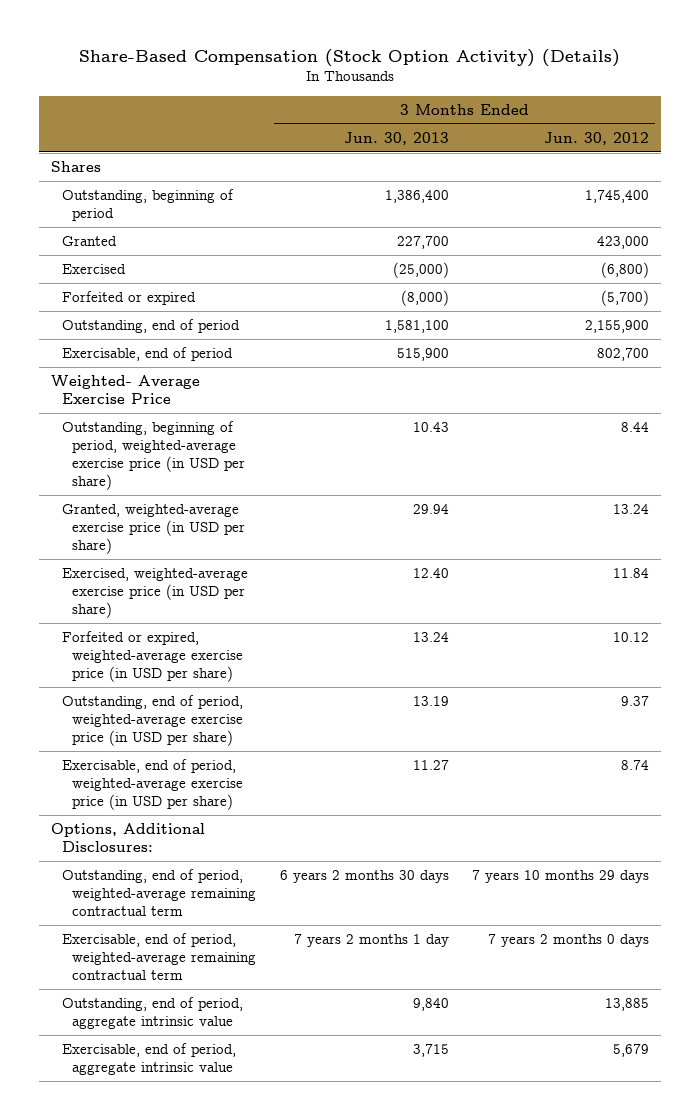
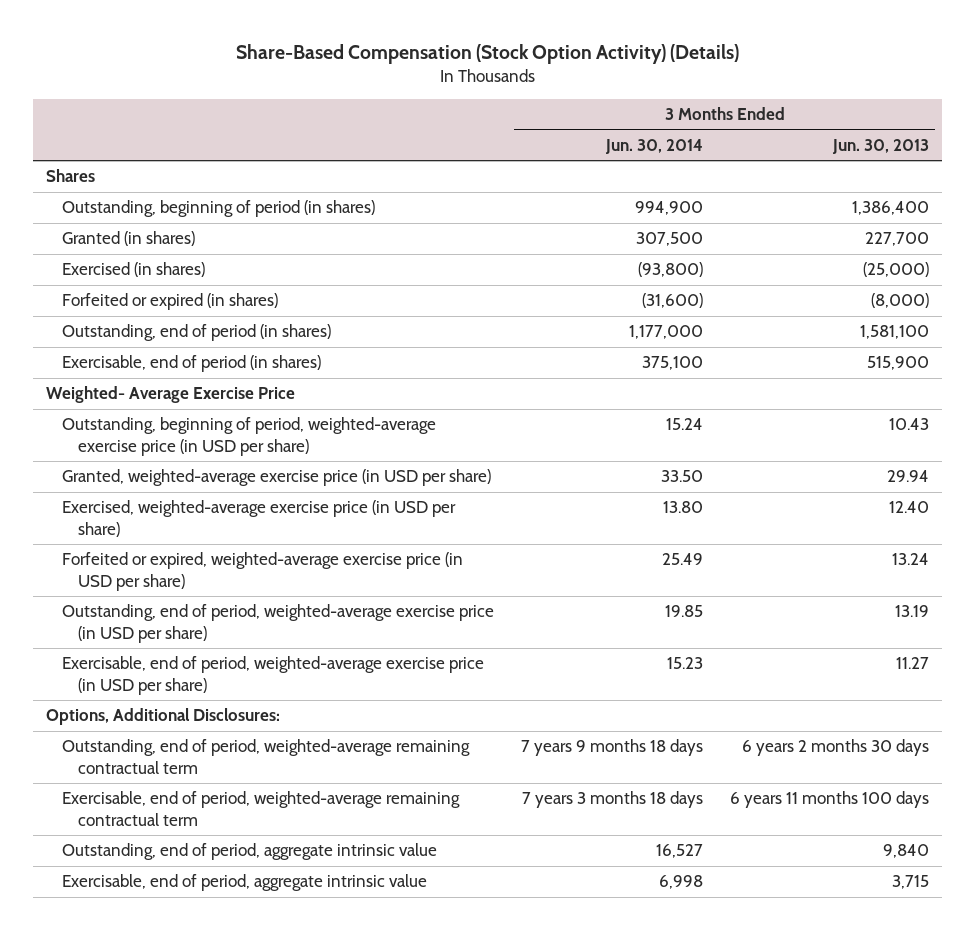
[544,131,650,145] Jun. 30, 2012 -> none
none -> [605,138,704,154] Jun. 30, 2014
[61,189,234,222] Outstanding, beginning of period -> [62,200,376,218] Outstanding, beginning of period (in shares)
[61,236,117,247] Granted -> [62,231,196,247] Granted (in shares)
[61,264,126,275] Exercised -> [62,262,206,278] Exercised (in shares)
[61,291,196,306] Forfeited or expired -> [62,293,279,311] Forfeited or expired (in shares)
[61,319,240,334] Outstanding, end of period -> [62,324,332,342] Outstanding, end of period (in shares)
[61,347,233,362] Exercisable, end of period -> [62,355,322,373] Exercisable, end of period (in shares)
[293,934,449,948] 7 years 2 months 1 day -> [729,791,929,809] 6 years 11 months 100 days

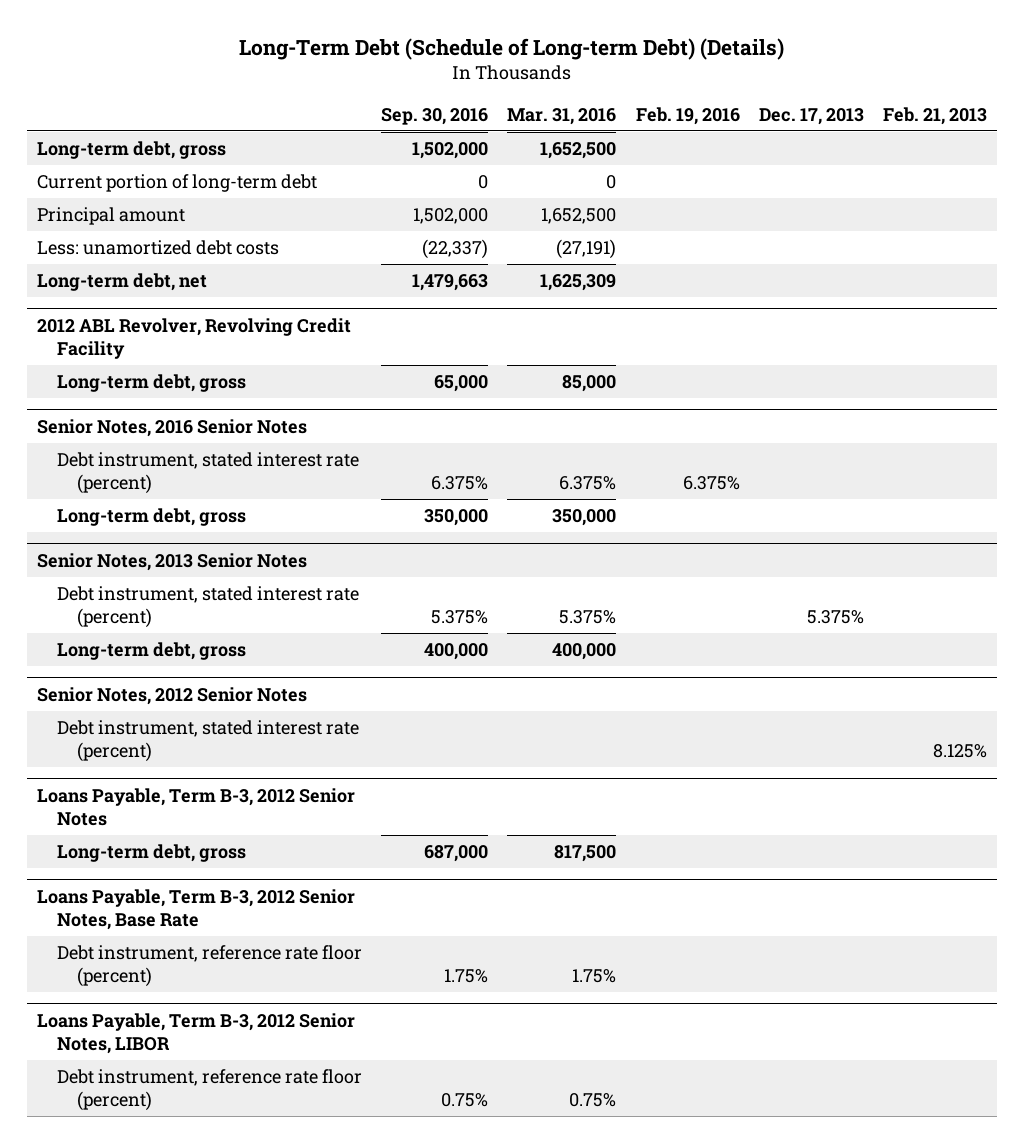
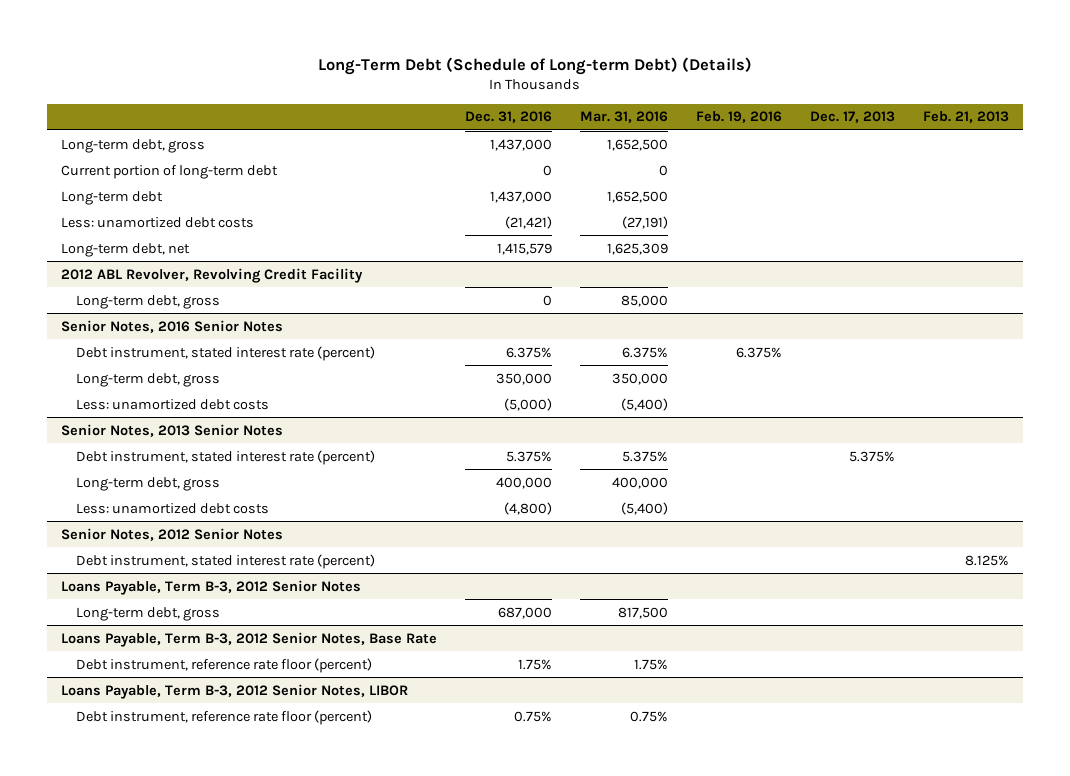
[381,107,489,125] Sep. 30, 2016 -> none
none -> [465,111,553,124] Dec. 31, 2016
[36,207,185,226] Principal amount -> [61,190,164,205] Long-term debt
none -> [75,398,269,410] Less: unamortized debt costs
none -> [75,502,269,514] Less: unamortized debt costs

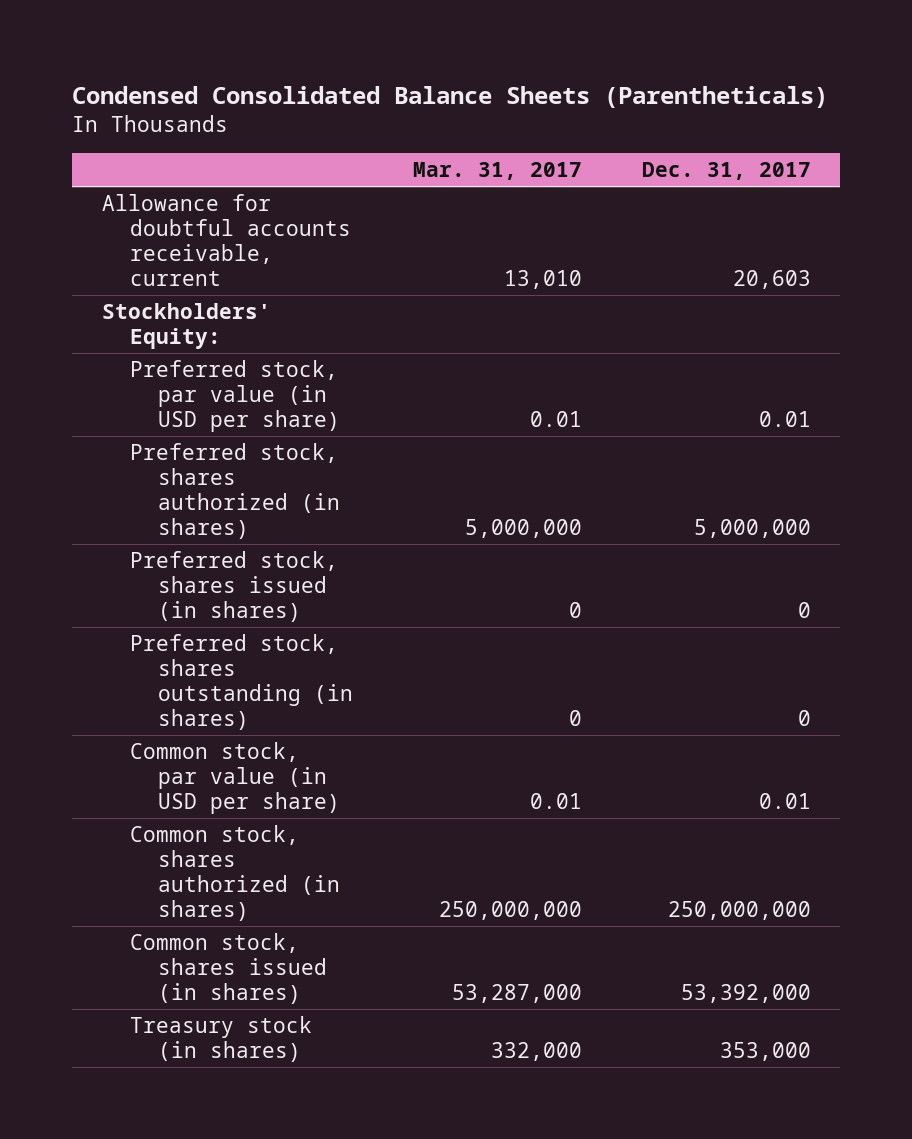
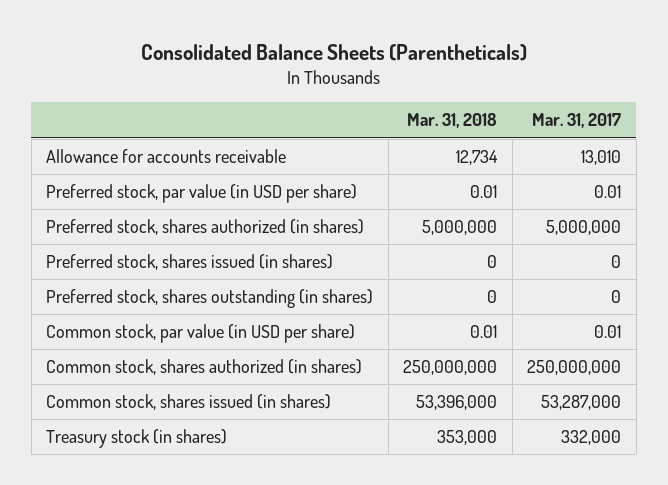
[71,85,828,108] Condensed Consolidated Balance Sheets (Parentheticals) -> [140,43,527,61] Consolidated Balance Sheets (Parentheticals)
[641,162,811,181] Dec. 31, 2017 -> none
none -> [407,113,498,129] Mar. 31, 2018
[101,303,271,350] Stockholders' Equity: -> none
[101,194,351,286] Allowance for doubtful accounts receivable, current -> [46,149,287,164] Allowance for accounts receivable

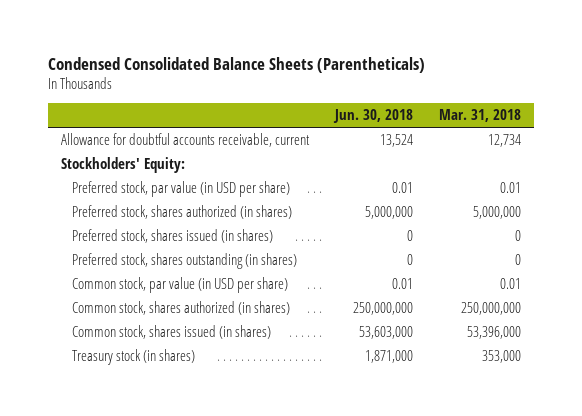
[140,43,527,61] Consolidated Balance Sheets (Parentheticals) -> [47,56,425,73] Condensed Consolidated Balance Sheets (Parentheticals)
[532,113,622,129] Mar. 31, 2017 -> none
none -> [332,109,413,124] Jun. 30, 2018
[46,149,287,164] Allowance for accounts receivable -> [60,133,310,148] Allowance for doubtful accounts receivable, current
none -> [60,157,185,174] Stockholders' Equity:

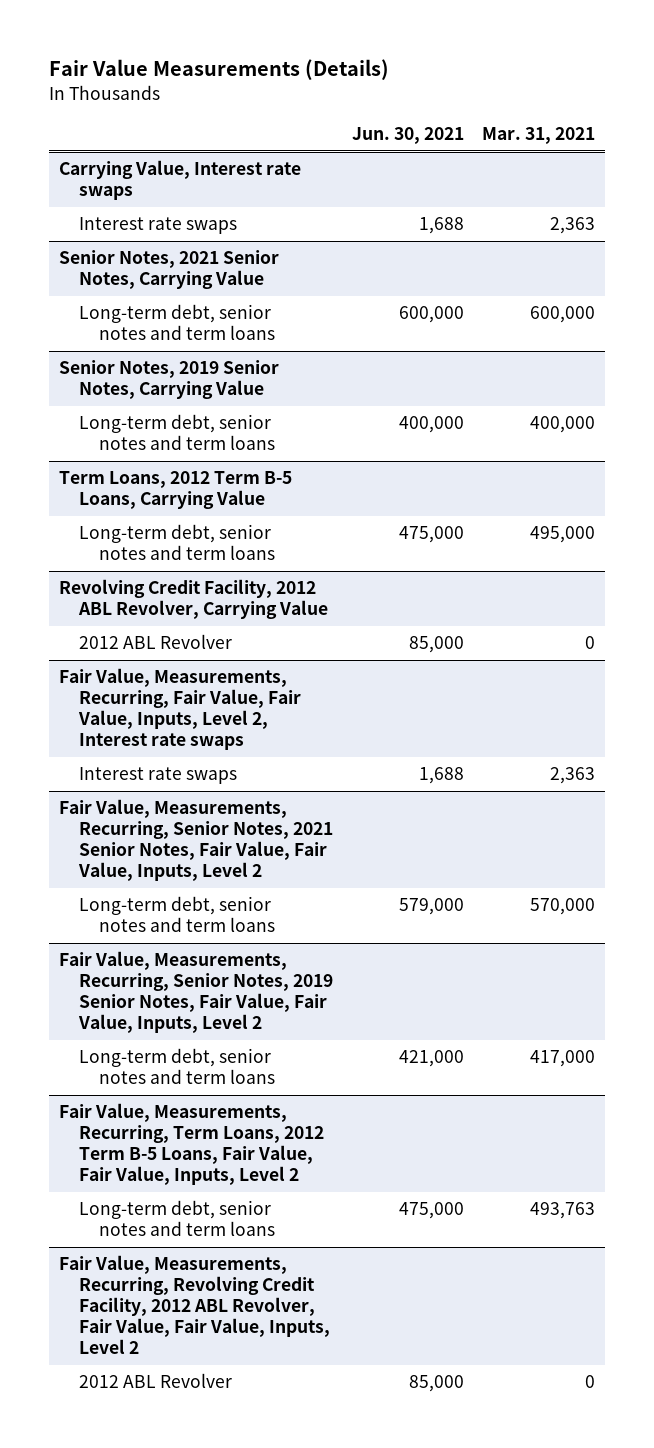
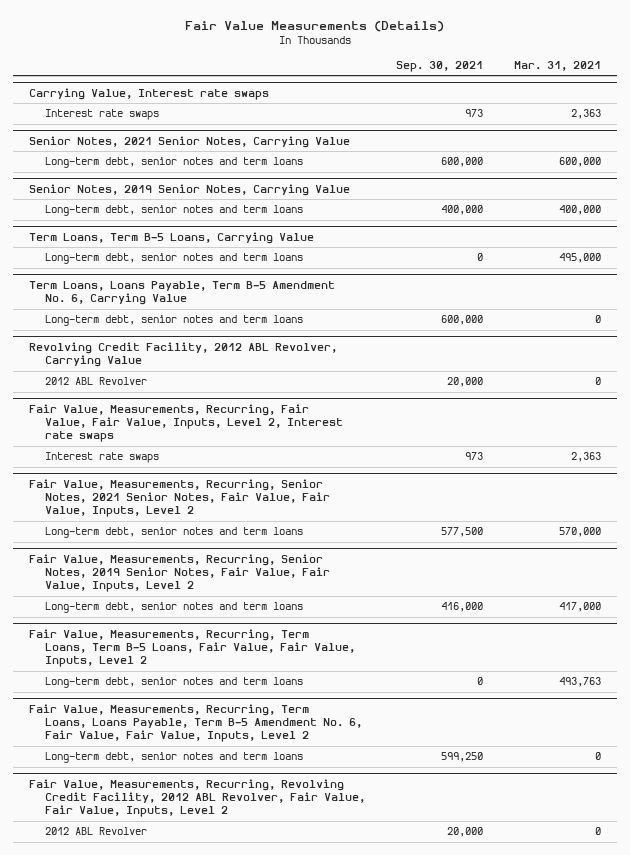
[351,127,464,145] Jun. 30, 2021 -> none
none -> [396,60,484,72] Sep. 30, 2021
[58,471,292,510] Term Loans, 2012 Term B-5 Loans, Carrying Value -> [28,231,314,244] Term Loans, Term B-5 Loans, Carrying Value
none -> [28,280,335,306] Term Loans, Loans Payable, Term B-5 Amendment No. 6, Carrying Value
none -> [45,315,304,327] Long-term debt, senior notes and term loans
[58,1103,324,1186] Fair Value, Measurements, Recurring, Term Loans, 2012 Term B-5 Loans, Fair Value, Fair Value, Inputs, Level 2 -> [28,628,356,668] Fair Value, Measurements, Recurring, Term Loans, Term B-5 Loans, Fair Value, Fair Value, Inputs, Level 2
none -> [28,703,363,743] Fair Value, Measurements, Recurring, Term Loans, Loans Payable, Term B-5 Amendment No. 6, Fair Value, Fair Value, Inputs, Level 2
none -> [45,752,304,764] Long-term debt, senior notes and term loans

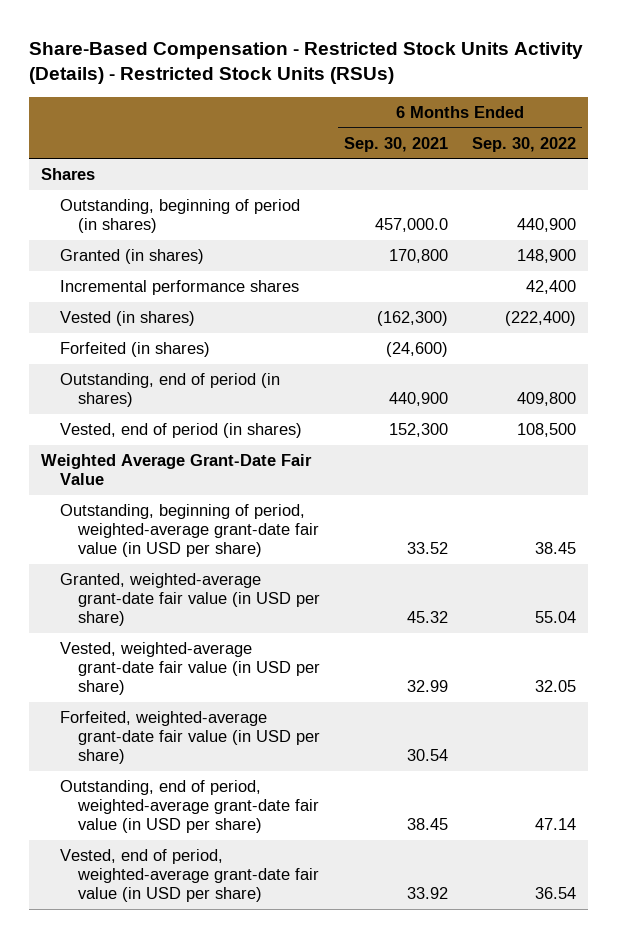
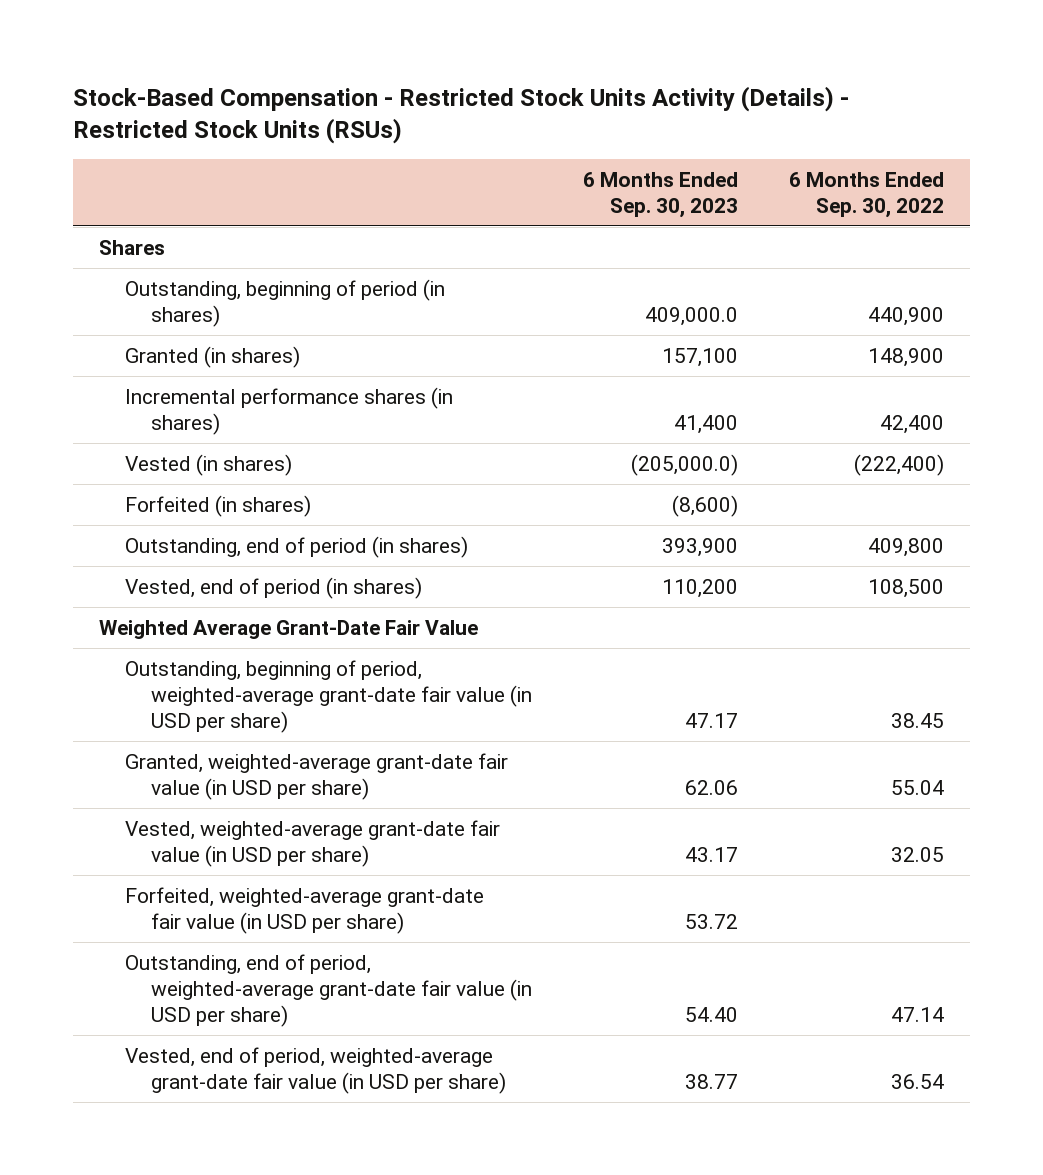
[29,41,584,85] Share-Based Compensation - Restricted Stock Units Activity (Details) - Restricted Stock Units (RSUs) -> [73,85,850,145] Stock-Based Compensation - Restricted Stock Units Activity (Details) - Restricted Stock Units (RSUs)
[344,136,449,152] Sep. 30, 2021 -> none
none -> [583,171,739,218] 6 Months Ended Sep. 30, 2023
[59,280,299,296] Incremental performance shares -> [124,386,453,435] Incremental performance shares (in shares)

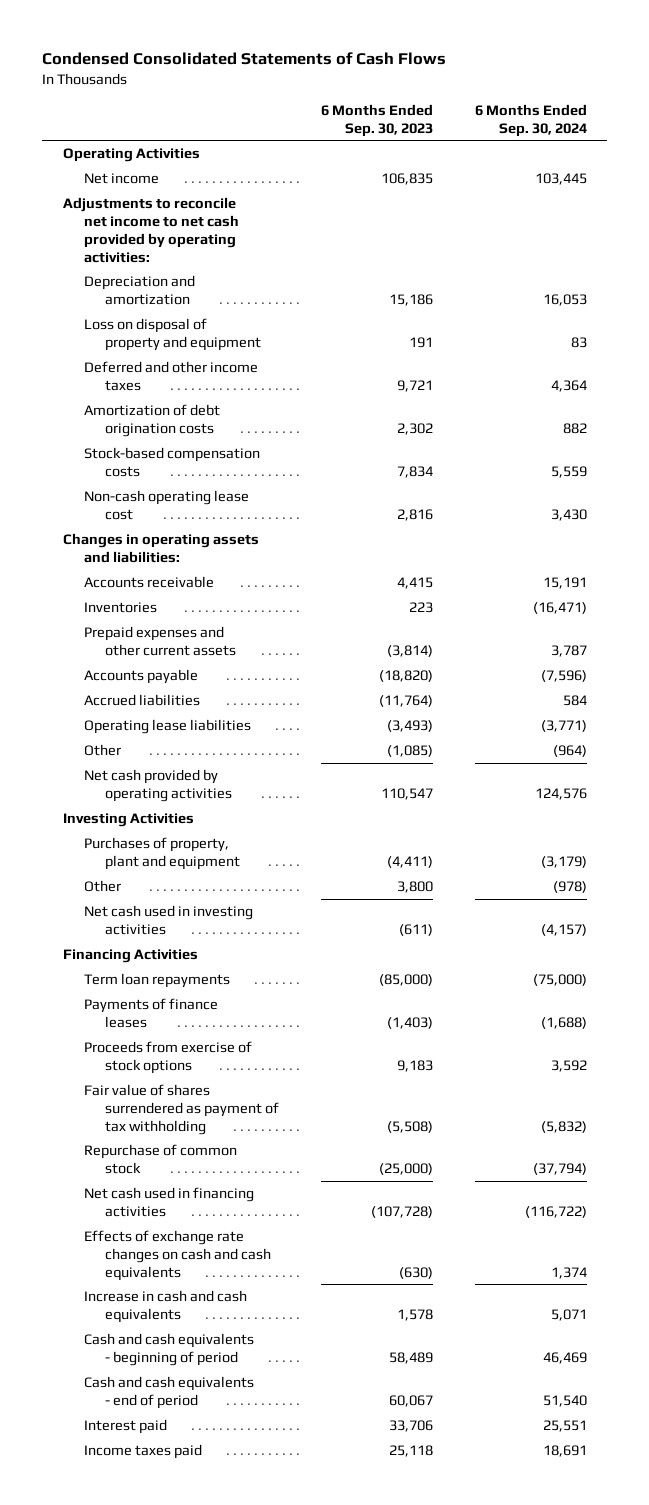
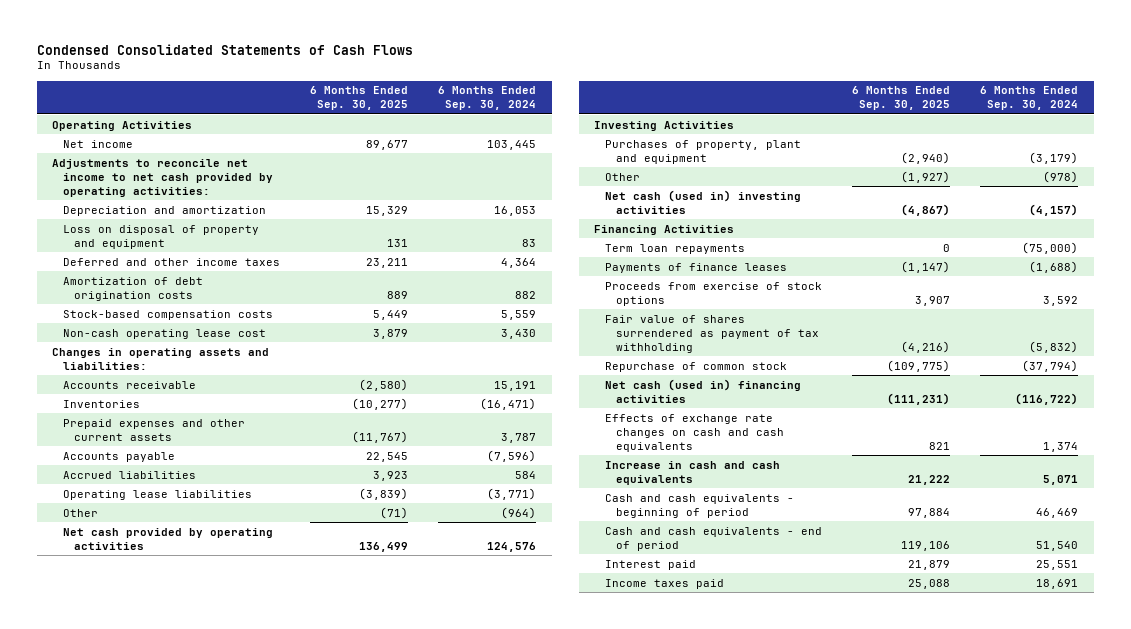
[320,103,433,137] 6 Months Ended Sep. 30, 2023 -> none
none -> [310,86,409,111] 6 Months Ended Sep. 30, 2025
[83,904,253,935] Net cash used in investing activities -> [605,189,802,214] Net cash (used in) investing activities
[83,1186,254,1217] Net cash used in financing activities -> [605,378,802,403] Net cash (used in) financing activities

